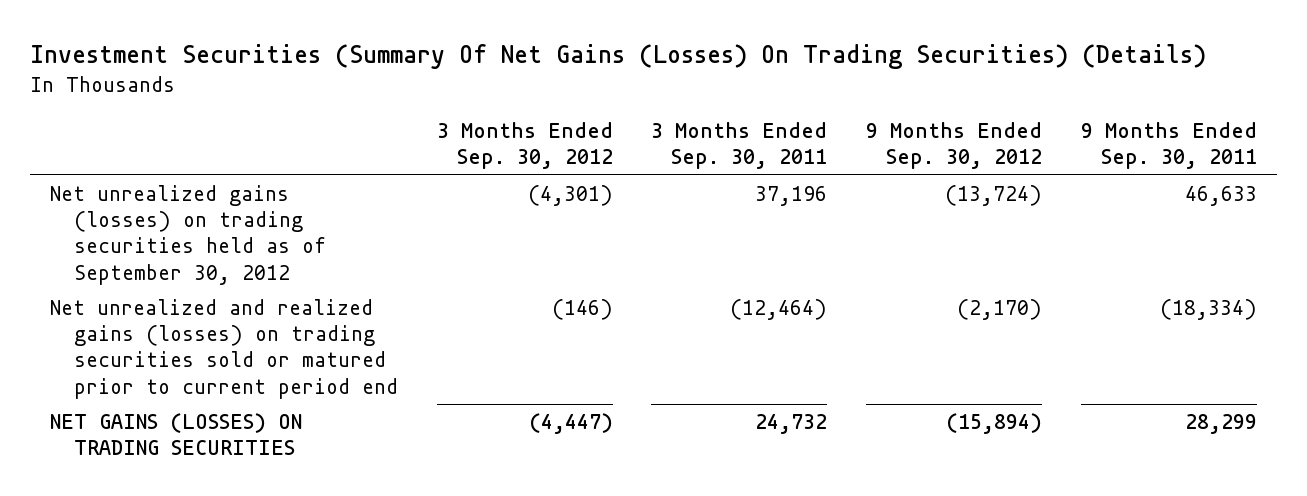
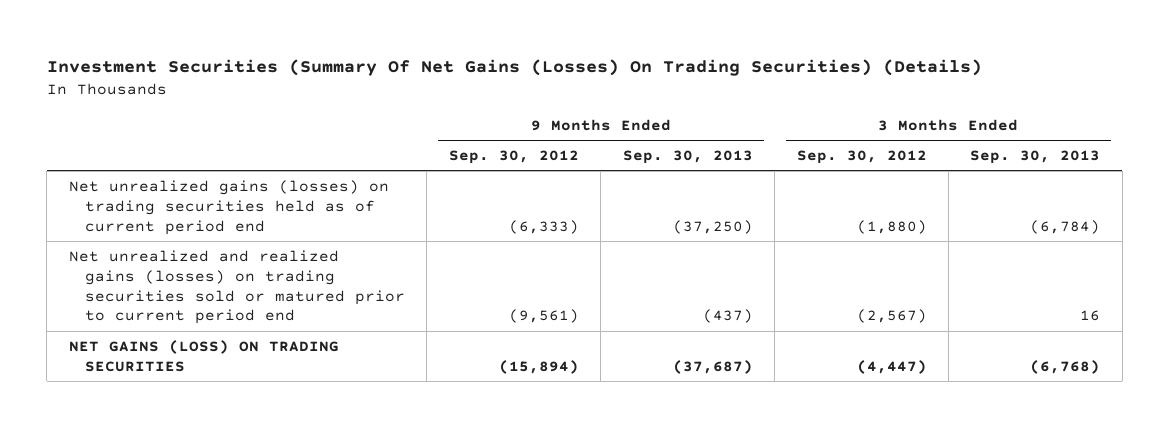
[651,121,828,170] 3 Months Ended Sep. 30, 2011 -> none
[1081,121,1258,170] 9 Months Ended Sep. 30, 2011 -> none
none -> [622,149,753,164] Sep. 30, 2013
none -> [970,149,1101,164] Sep. 30, 2013
[49,185,326,285] Net unrealized gains (losses) on trading securities held as of September 30, 2012 -> [68,179,389,235] Net unrealized gains (losses) on trading securities held as of current period end
[527,185,613,207] (4,301) -> [856,219,927,234] (1,880)
[945,185,1043,207] (13,724) -> [508,219,579,234] (6,333)
[551,299,613,321] (146) -> [856,309,927,324] (2,567)
[957,299,1043,321] (2,170) -> [508,309,579,324] (9,561)
[49,413,302,456] NET GAINS (LOSSES) ON TRADING SECURITIES -> [68,339,339,372] NET GAINS (LOSS) ON TRADING SECURITIES

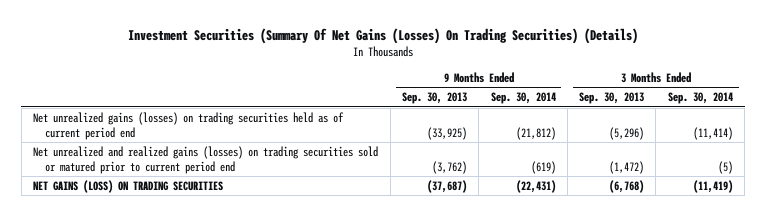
[448,149,579,164] Sep. 30, 2012 -> none
[796,149,927,164] Sep. 30, 2012 -> none
none -> [490,92,556,105] Sep. 30, 2014
none -> [667,92,733,105] Sep. 30, 2014
[672,219,753,234] (37,250) -> [426,126,467,140] (33,925)
[1030,219,1101,234] (6,784) -> [609,126,645,140] (5,296)
[702,309,753,324] (437) -> [431,160,467,174] (3,762)
[1080,310,1101,322] 16 -> [609,160,645,174] (1,472)

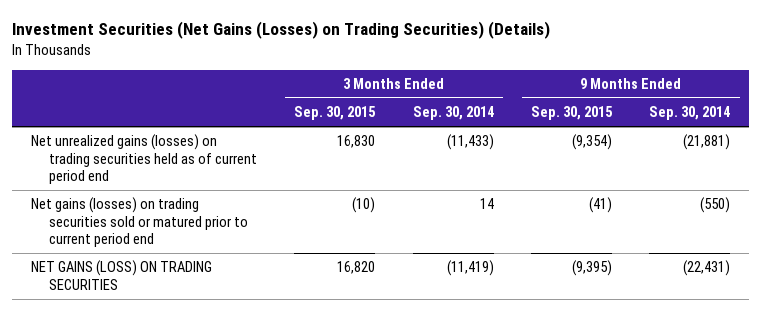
[128,28,639,45] Investment Securities (Summary Of Net Gains (Losses) On Trading Securities) (Details) -> [12,21,551,40] Investment Securities (Net Gains (Losses) on Trading Securities) (Details)
[401,92,467,105] Sep. 30, 2013 -> none
[579,92,645,105] Sep. 30, 2013 -> none
none -> [294,106,377,121] Sep. 30, 2015
none -> [531,106,614,121] Sep. 30, 2015
[515,126,556,140] (21,812) -> [683,134,731,151] (21,881)
[692,126,733,140] (11,414) -> [446,134,494,151] (11,433)
[33,145,379,174] Net unrealized and realized gains (losses) on trading securities sold or matured prior to current period end -> [30,197,248,248] Net gains (losses) on trading securities sold or matured prior to current period end
[530,160,556,174] (619) -> [700,197,731,214] (550)
[717,160,733,174] (5) -> [479,198,494,210] 14

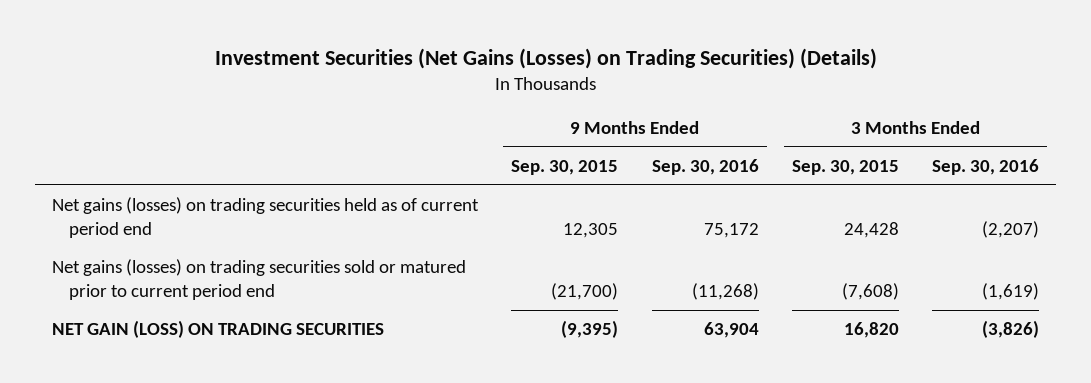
[412,106,494,121] Sep. 30, 2014 -> none
[649,106,731,121] Sep. 30, 2014 -> none
none -> [651,158,759,175] Sep. 30, 2016
none -> [932,158,1040,175] Sep. 30, 2016
[30,134,257,185] Net unrealized gains (losses) on trading securities held as of current period end -> [52,197,480,238] Net gains (losses) on trading securities held as of current period end
[337,135,376,149] 16,830 -> [843,221,899,238] 24,428
[572,134,613,151] (9,354) -> [563,222,619,238] 12,305
[352,197,376,214] (10) -> [841,282,899,300] (7,608)
[589,197,613,214] (41) -> [551,282,619,300] (21,700)
[30,260,212,290] NET GAINS (LOSS) ON TRADING SECURITIES -> [52,320,385,339] NET GAIN (LOSS) ON TRADING SECURITIES

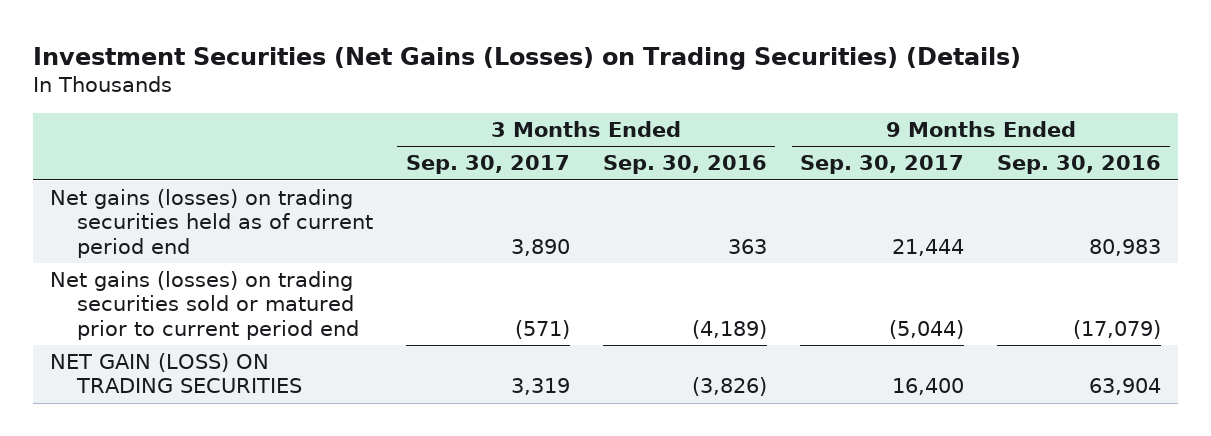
[511,159,619,175] Sep. 30, 2015 -> none
[791,159,899,175] Sep. 30, 2015 -> none
none -> [405,155,570,175] Sep. 30, 2017
none -> [800,155,965,175] Sep. 30, 2017
[703,222,759,238] 75,172 -> [1089,238,1162,256] 80,983
[982,220,1040,238] (2,207) -> [727,238,767,254] 363
[691,282,759,300] (11,268) -> [1073,319,1162,339] (17,079)
[982,282,1040,300] (1,619) -> [691,319,767,339] (4,189)

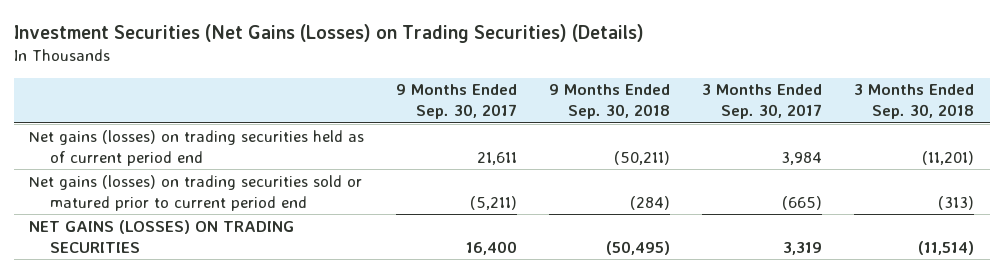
[602,155,767,175] Sep. 30, 2016 -> none
[997,155,1162,175] Sep. 30, 2016 -> none
none -> [549,84,671,120] 9 Months Ended Sep. 30, 2018
none -> [853,84,974,120] 3 Months Ended Sep. 30, 2018
[510,238,570,256] 3,890 -> [781,151,823,165] 3,984
[892,238,965,256] 21,444 -> [477,151,518,165] 21,611
[514,319,570,339] (571) -> [782,195,823,210] (665)
[889,319,965,339] (5,044) -> [470,195,518,210] (5,211)
[49,353,302,394] NET GAIN (LOSS) ON TRADING SECURITIES -> [29,219,295,253] NET GAINS (LOSSES) ON TRADING SECURITIES

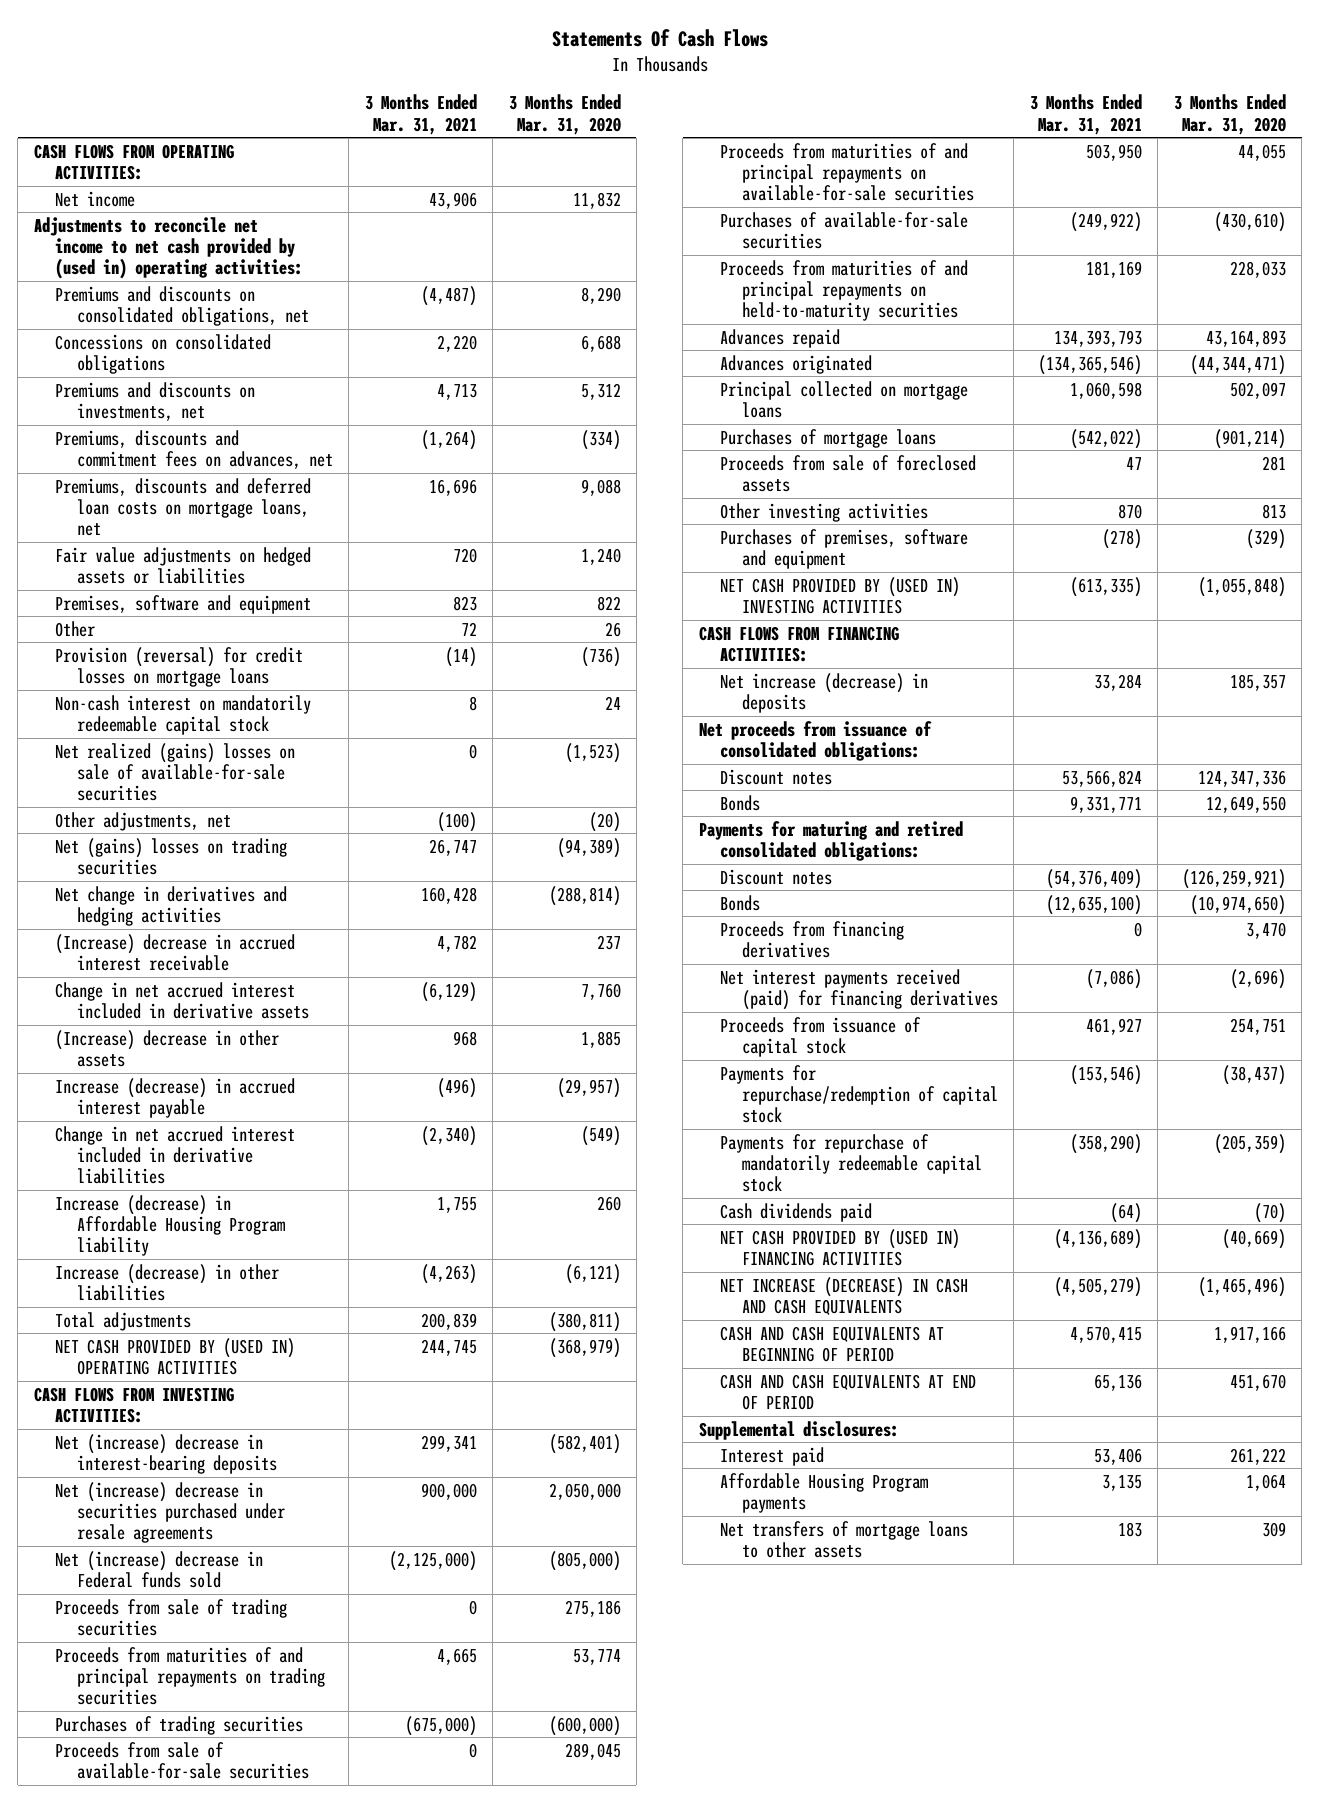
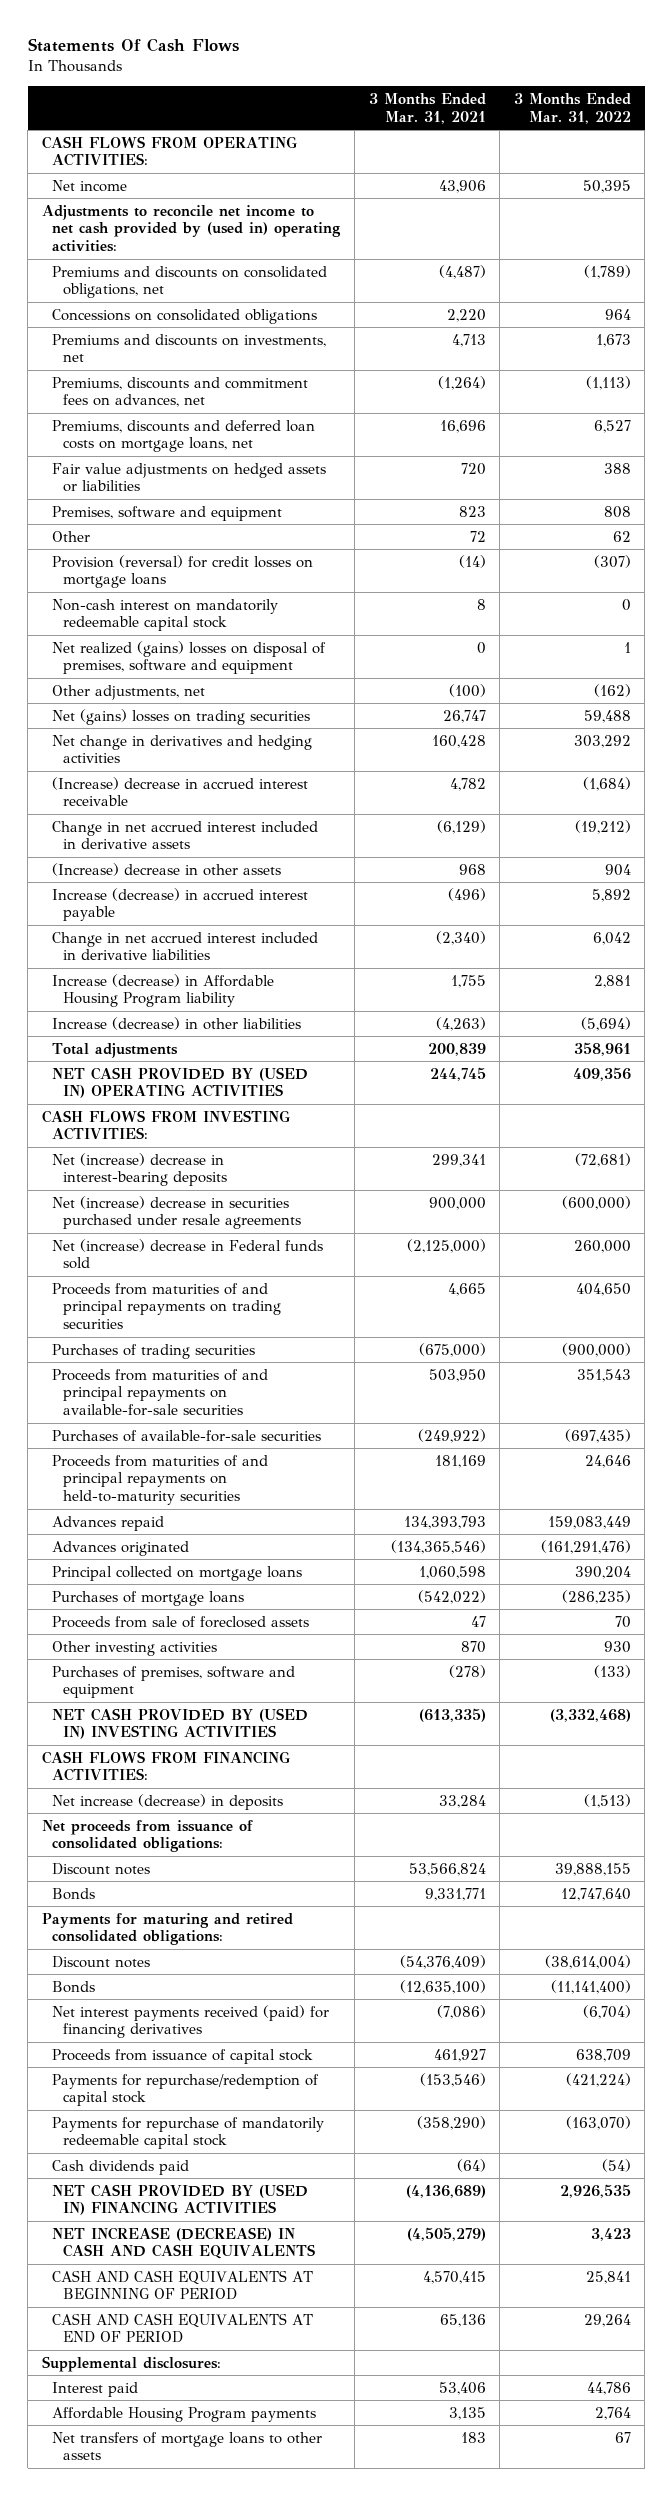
[508,94,621,135] 3 Months Ended Mar. 31, 2020 -> none
none -> [513,93,631,124] 3 Months Ended Mar. 31, 2022
[55,742,296,802] Net realized (gains) losses on sale of available-for-sale securities -> none
none -> [52,640,327,675] Net realized (gains) losses on disposal of premises, software and equipment
[55,1598,288,1636] Proceeds from sale of trading securities -> none
[55,1741,309,1779] Proceeds from sale of available-for-sale securities -> none
[720,920,905,958] Proceeds from financing derivatives -> none

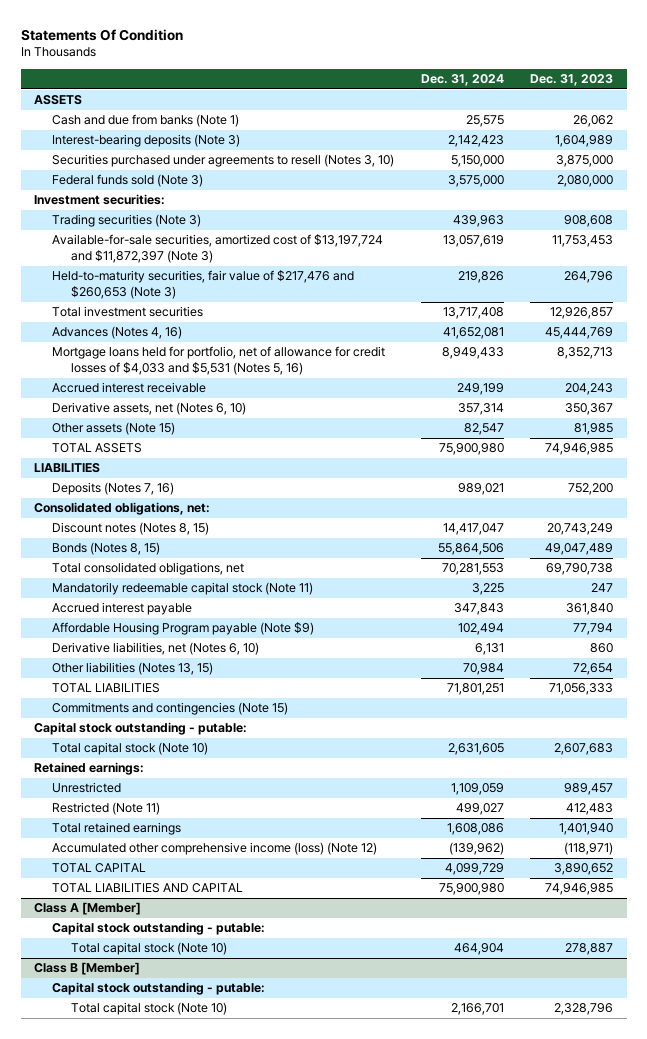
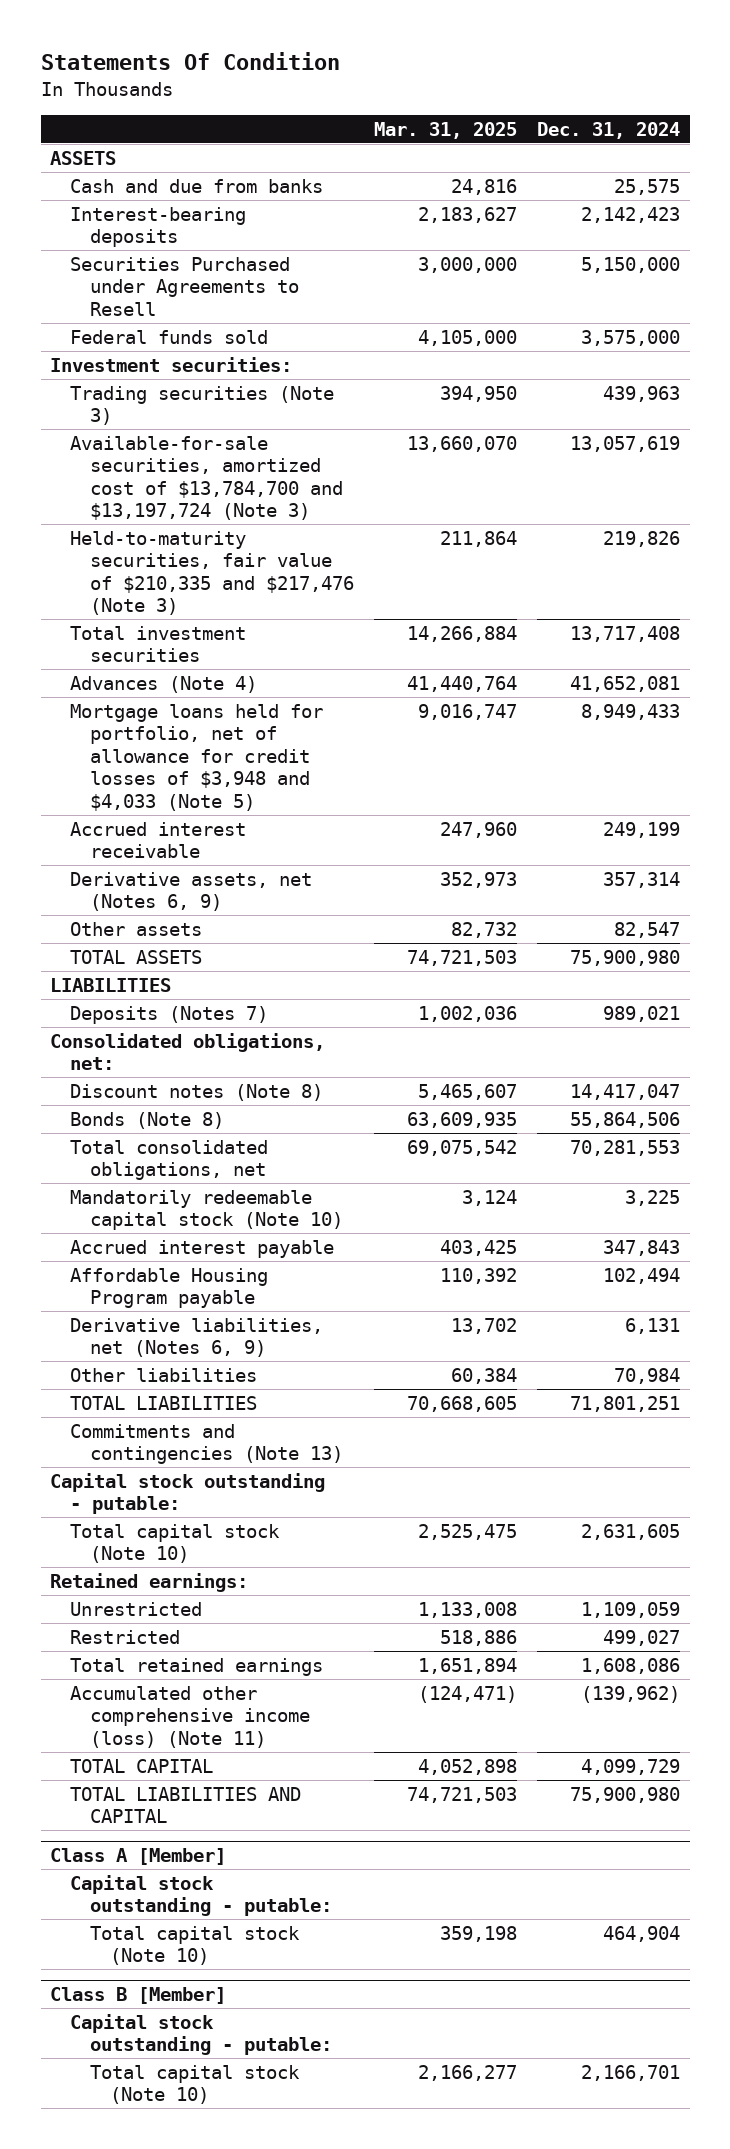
[530,73,614,86] Dec. 31, 2023 -> none
none -> [374,121,518,139] Mar. 31, 2025
[52,114,240,128] Cash and due from banks (Note 1) -> [70,178,324,193] Cash and due from banks
[52,134,241,148] Interest-bearing deposits (Note 3) -> [70,206,247,248] Interest-bearing deposits
[52,154,395,168] Securities purchased under agreements to resell (Notes 3, 10) -> [70,256,300,316] Securities Purchased under Agreements to Resell
[52,174,204,188] Federal funds sold (Note 3) -> [70,329,269,344] Federal funds sold
[52,234,384,264] Available-for-sale securities, amortized cost of $13,197,724 and $11,872,397 (Note 3) -> [70,435,344,521] Available-for-sale securities, amortized cost of $13,784,700 and $13,197,724 (Note 3)
[52,270,355,300] Held-to-maturity securities, fair value of $217,476 and $260,653 (Note 3) -> [70,530,355,616] Held-to-maturity securities, fair value of $210,335 and $217,476 (Note 3)
[52,326,183,340] Advances (Notes 4, 16) -> [70,675,258,693] Advances (Note 4)
[52,346,386,376] Mortgage loans held for portfolio, net of allowance for credit losses of $4,033 and $5,531 (Notes 5, 16) -> [70,703,324,811] Mortgage loans held for portfolio, net of allowance for credit losses of $3,948 and $4,033 (Note 5)
[52,402,247,416] Derivative assets, net (Notes 6, 10) -> [70,871,313,912] Derivative assets, net (Notes 6, 9)
[52,422,176,436] Other assets (Note 15) -> [70,921,203,936] Other assets
[52,482,175,496] Deposits (Notes 7, 16) -> [70,1005,269,1024] Deposits (Notes 7)
[52,522,210,536] Discount notes (Notes 8, 15) -> [70,1083,324,1101] Discount notes (Note 8)
[52,542,161,556] Bonds (Notes 8, 15) -> [70,1111,225,1129] Bonds (Note 8)
[52,582,314,596] Mandatorily redeemable capital stock (Note 11) -> [70,1189,344,1231] Mandatorily redeemable capital stock (Note 10)
[52,622,315,636] Affordable Housing Program payable (Note $9) -> [70,1267,269,1309] Affordable Housing Program payable
[52,642,260,656] Derivative liabilities, net (Notes 6, 10) -> [70,1317,324,1358] Derivative liabilities, net (Notes 6, 9)
[52,662,214,676] Other liabilities (Notes 13, 15) -> [70,1367,258,1382] Other liabilities
[52,702,289,716] Commitments and contingencies (Note 15) -> [70,1423,344,1465] Commitments and contingencies (Note 13)
[52,802,161,816] Restricted (Note 11) -> [70,1629,181,1644] Restricted
[52,842,378,856] Accumulated other comprehensive income (loss) (Note 12) -> [70,1685,311,1748] Accumulated other comprehensive income (loss) (Note 11)

